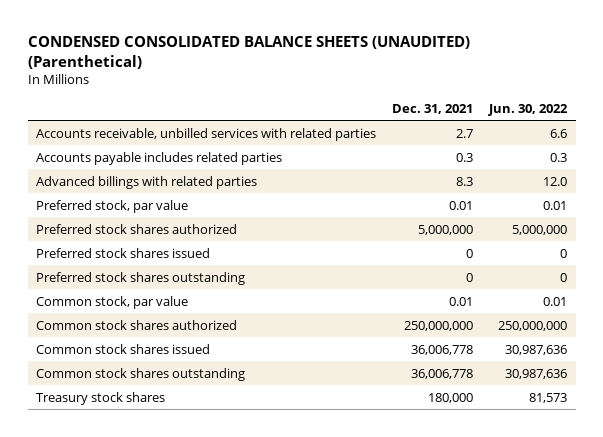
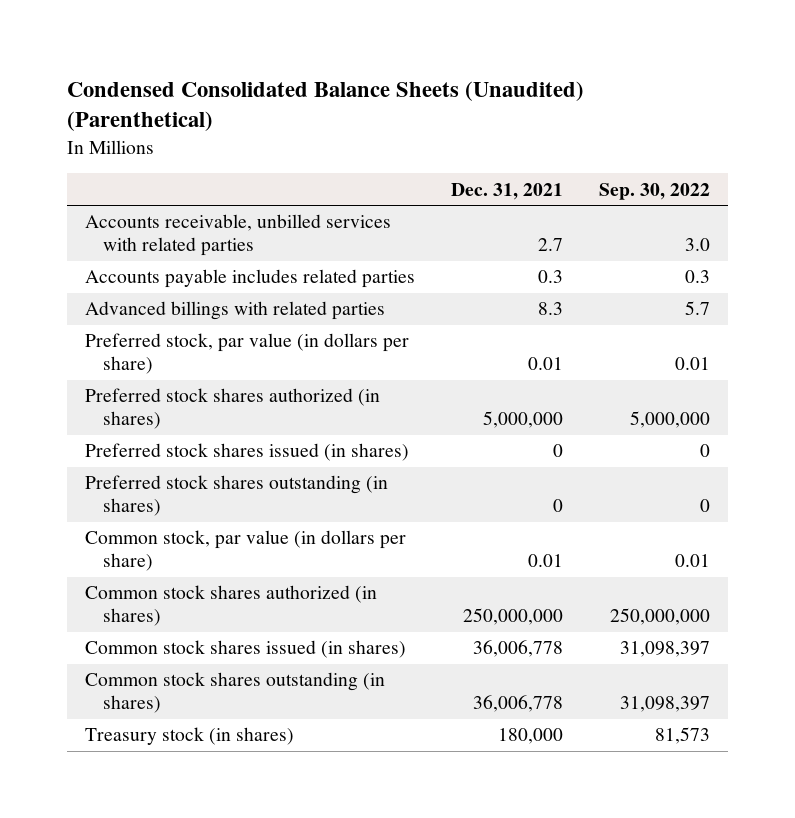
[27,36,470,69] CONDENSED CONSOLIDATED BALANCE SHEETS (UNAUDITED) (Parenthetical) -> [66,81,584,132] Condensed Consolidated Balance Sheets (Unaudited) (Parenthetical)
[488,103,569,116] Jun. 30, 2022 -> none
none -> [599,182,711,200] Sep. 30, 2022
[35,199,188,213] Preferred stock, par value -> [85,333,410,375] Preferred stock, par value (in dollars per share)
[35,223,237,234] Preferred stock shares authorized -> [85,388,381,430] Preferred stock shares authorized (in shares)
[35,247,210,258] Preferred stock shares issued -> [85,443,410,462] Preferred stock shares issued (in shares)
[35,271,245,285] Preferred stock shares outstanding -> [85,475,389,517] Preferred stock shares outstanding (in shares)
[35,295,188,309] Common stock, par value -> [85,530,407,572] Common stock, par value (in dollars per share)
[35,319,237,330] Common stock shares authorized -> [85,585,378,627] Common stock shares authorized (in shares)
[35,343,210,354] Common stock shares issued -> [85,640,407,659] Common stock shares issued (in shares)
[35,367,245,381] Common stock shares outstanding -> [85,672,386,714] Common stock shares outstanding (in shares)
[35,391,165,405] Treasury stock shares -> [85,727,295,746] Treasury stock (in shares)

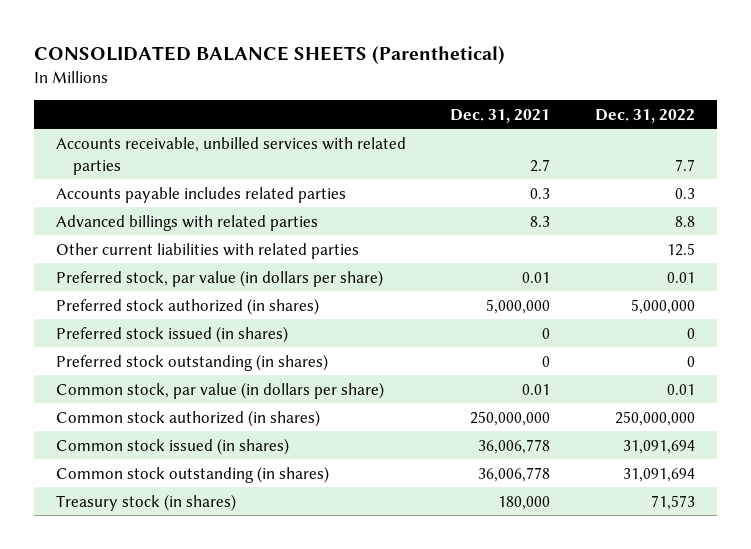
[66,81,584,132] Condensed Consolidated Balance Sheets (Unaudited) (Parenthetical) -> [33,46,505,65] CONSOLIDATED BALANCE SHEETS (Parenthetical)
[599,182,711,200] Sep. 30, 2022 -> none
none -> [594,108,695,123] Dec. 31, 2022
none -> [56,242,360,259] Other current liabilities with related parties
[85,388,381,430] Preferred stock shares authorized (in shares) -> [56,297,320,315] Preferred stock authorized (in shares)
[85,443,410,462] Preferred stock shares issued (in shares) -> [56,325,289,343] Preferred stock issued (in shares)
[85,475,389,517] Preferred stock shares outstanding (in shares) -> [56,353,329,371] Preferred stock outstanding (in shares)
[85,585,378,627] Common stock shares authorized (in shares) -> [56,409,321,427] Common stock authorized (in shares)
[85,640,407,659] Common stock shares issued (in shares) -> [56,437,290,455] Common stock issued (in shares)
[85,672,386,714] Common stock shares outstanding (in shares) -> [56,465,330,483] Common stock outstanding (in shares)

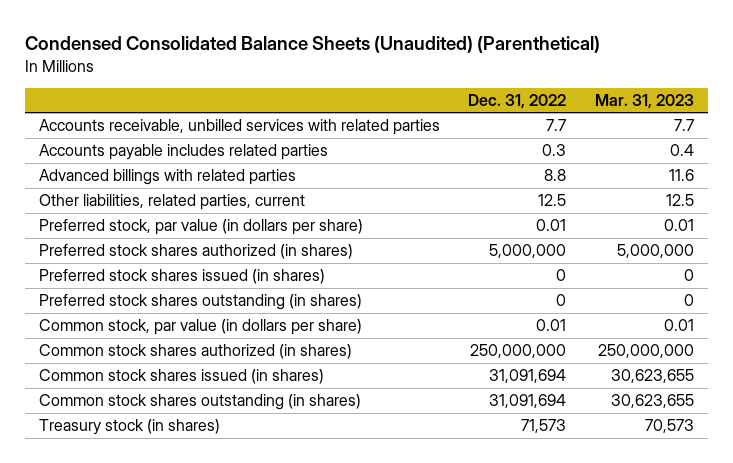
[33,46,505,65] CONSOLIDATED BALANCE SHEETS (Parenthetical) -> [25,36,601,54] Condensed Consolidated Balance Sheets (Unaudited) (Parenthetical)
[450,108,551,123] Dec. 31, 2021 -> none
none -> [594,93,694,109] Mar. 31, 2023
[56,242,360,259] Other current liabilities with related parties -> [39,194,306,211] Other liabilities, related parties, current
[56,297,320,315] Preferred stock authorized (in shares) -> [39,244,354,260] Preferred stock shares authorized (in shares)
[56,325,289,343] Preferred stock issued (in shares) -> [39,269,326,285] Preferred stock shares issued (in shares)
[56,353,329,371] Preferred stock outstanding (in shares) -> [39,294,363,311] Preferred stock shares outstanding (in shares)
[56,409,321,427] Common stock authorized (in shares) -> [39,344,353,360] Common stock shares authorized (in shares)
[56,437,290,455] Common stock issued (in shares) -> [39,369,325,385] Common stock shares issued (in shares)
[56,465,330,483] Common stock outstanding (in shares) -> [39,394,362,411] Common stock shares outstanding (in shares)

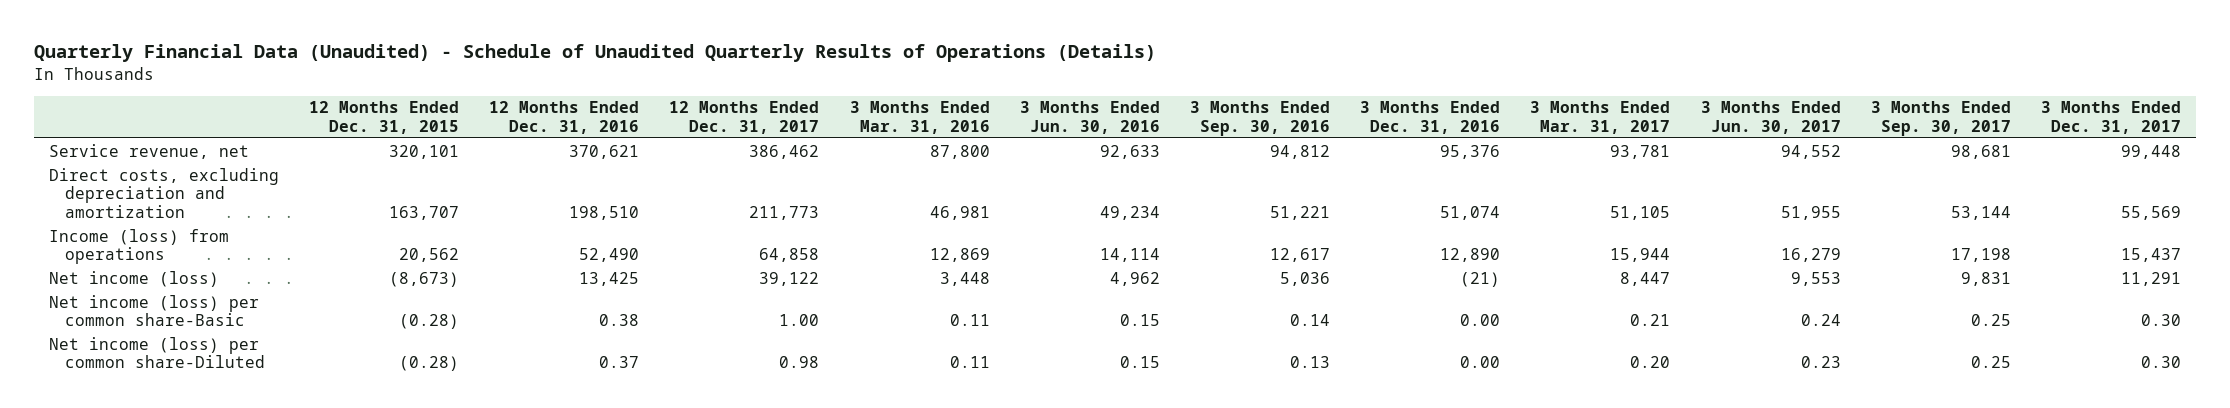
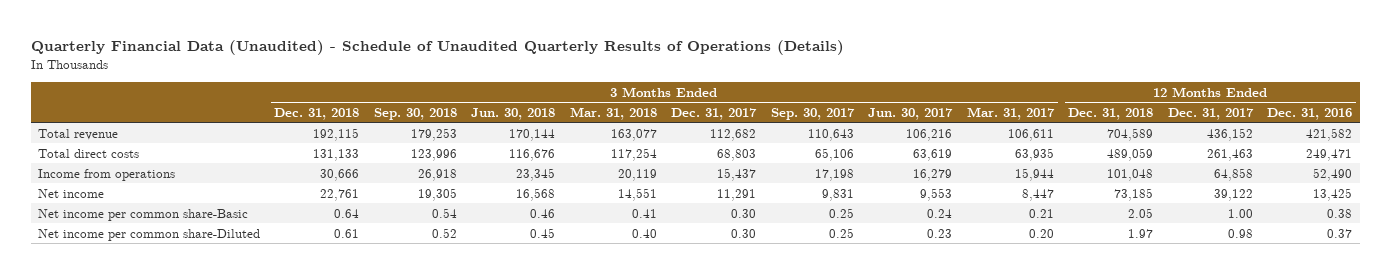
[308,101,459,134] 12 Months Ended Dec. 31, 2015 -> none
[849,101,990,134] 3 Months Ended Mar. 31, 2016 -> none
[1019,101,1160,134] 3 Months Ended Jun. 30, 2016 -> none
[1189,101,1330,136] 3 Months Ended Sep. 30, 2016 -> none
[1360,101,1501,134] 3 Months Ended Dec. 31, 2016 -> none
none -> [274,107,360,120] Dec. 31, 2018
none -> [373,107,457,120] Sep. 30, 2018
none -> [471,107,556,120] Jun. 30, 2018
none -> [569,106,657,120] Mar. 31, 2018
none -> [1068,107,1154,120] Dec. 31, 2018
[48,143,249,159] Service revenue, net -> none
[48,167,279,218] Direct costs, excluding depreciation and amortization -> none
none -> [37,128,118,140] Total revenue
none -> [37,148,139,158] Total direct costs
[48,228,229,265] Income (loss) from operations -> [37,168,175,181] Income from operations
[48,270,219,287] Net income (loss) -> [37,188,104,198] Net income
[48,294,259,327] Net income (loss) per common share-Basic -> [37,208,248,221] Net income per common share-Basic
[48,336,265,369] Net income (loss) per common share-Diluted -> [37,228,260,241] Net income per common share-Diluted

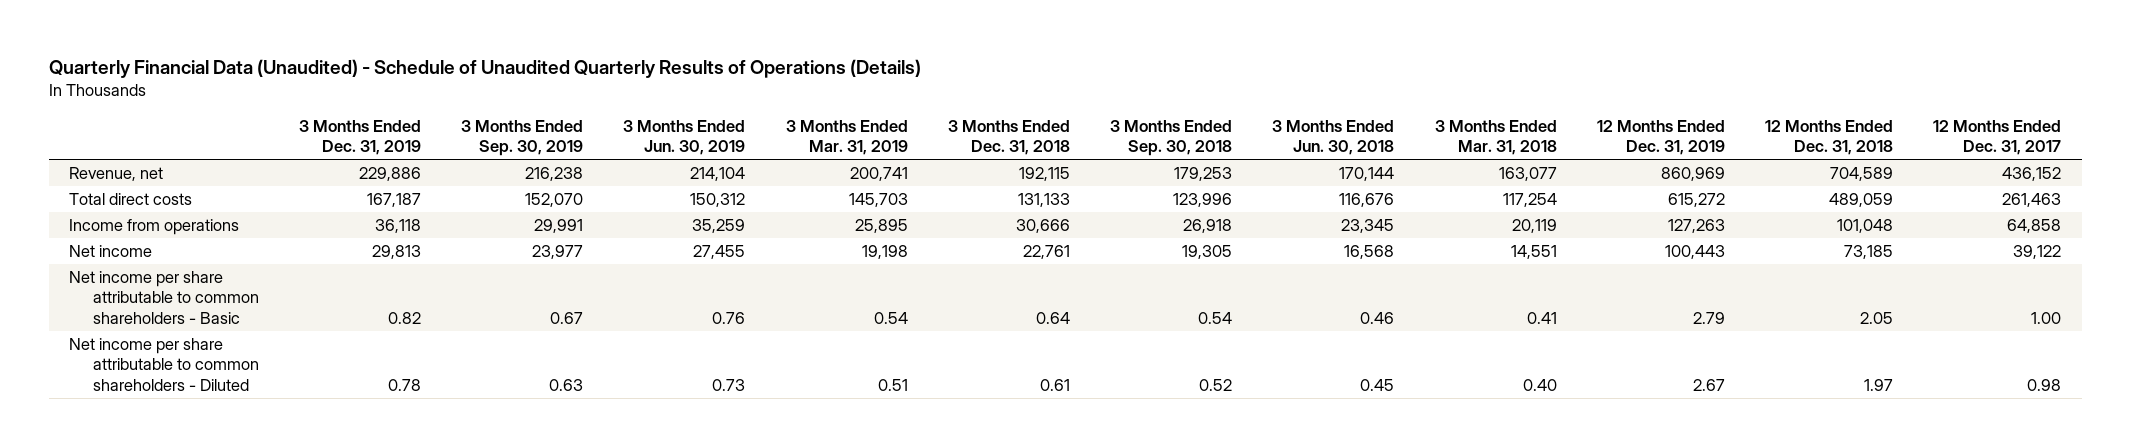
[671,107,758,120] Dec. 31, 2017 -> none
[770,107,855,120] Sep. 30, 2017 -> none
[868,107,954,120] Jun. 30, 2017 -> none
[966,106,1055,120] Mar. 31, 2017 -> none
[1267,107,1353,120] Dec. 31, 2016 -> none
none -> [298,119,421,156] 3 Months Ended Dec. 31, 2019
none -> [461,119,584,157] 3 Months Ended Sep. 30, 2019
none -> [623,119,746,156] 3 Months Ended Jun. 30, 2019
none -> [785,119,908,156] 3 Months Ended Mar. 31, 2019
none -> [1596,119,1725,156] 12 Months Ended Dec. 31, 2019
[37,128,118,140] Total revenue -> [68,166,163,181] Revenue, net
[37,208,248,221] Net income per common share-Basic -> [68,270,259,324] Net income per share attributable to common shareholders - Basic
[37,228,260,241] Net income per common share-Diluted -> [68,337,259,391] Net income per share attributable to common shareholders - Diluted

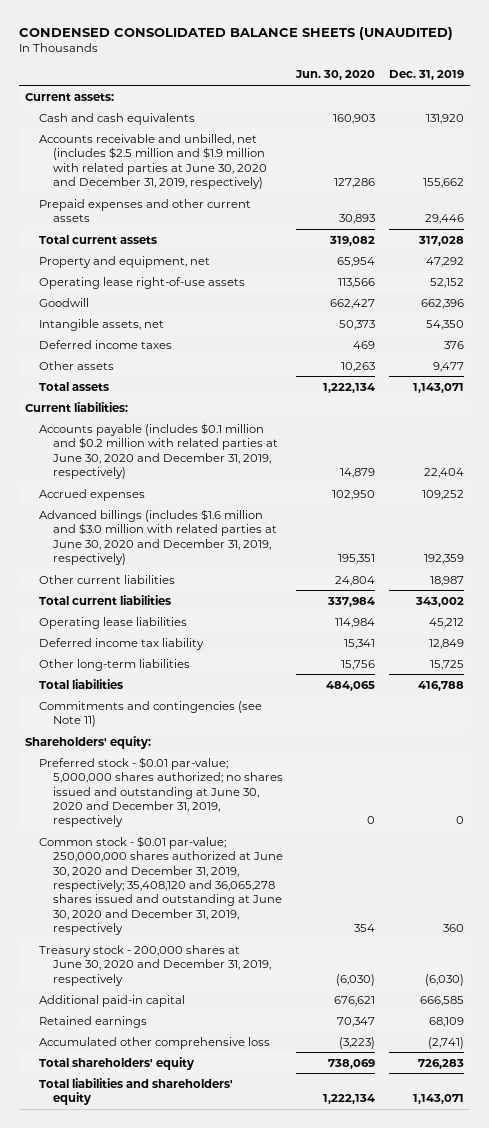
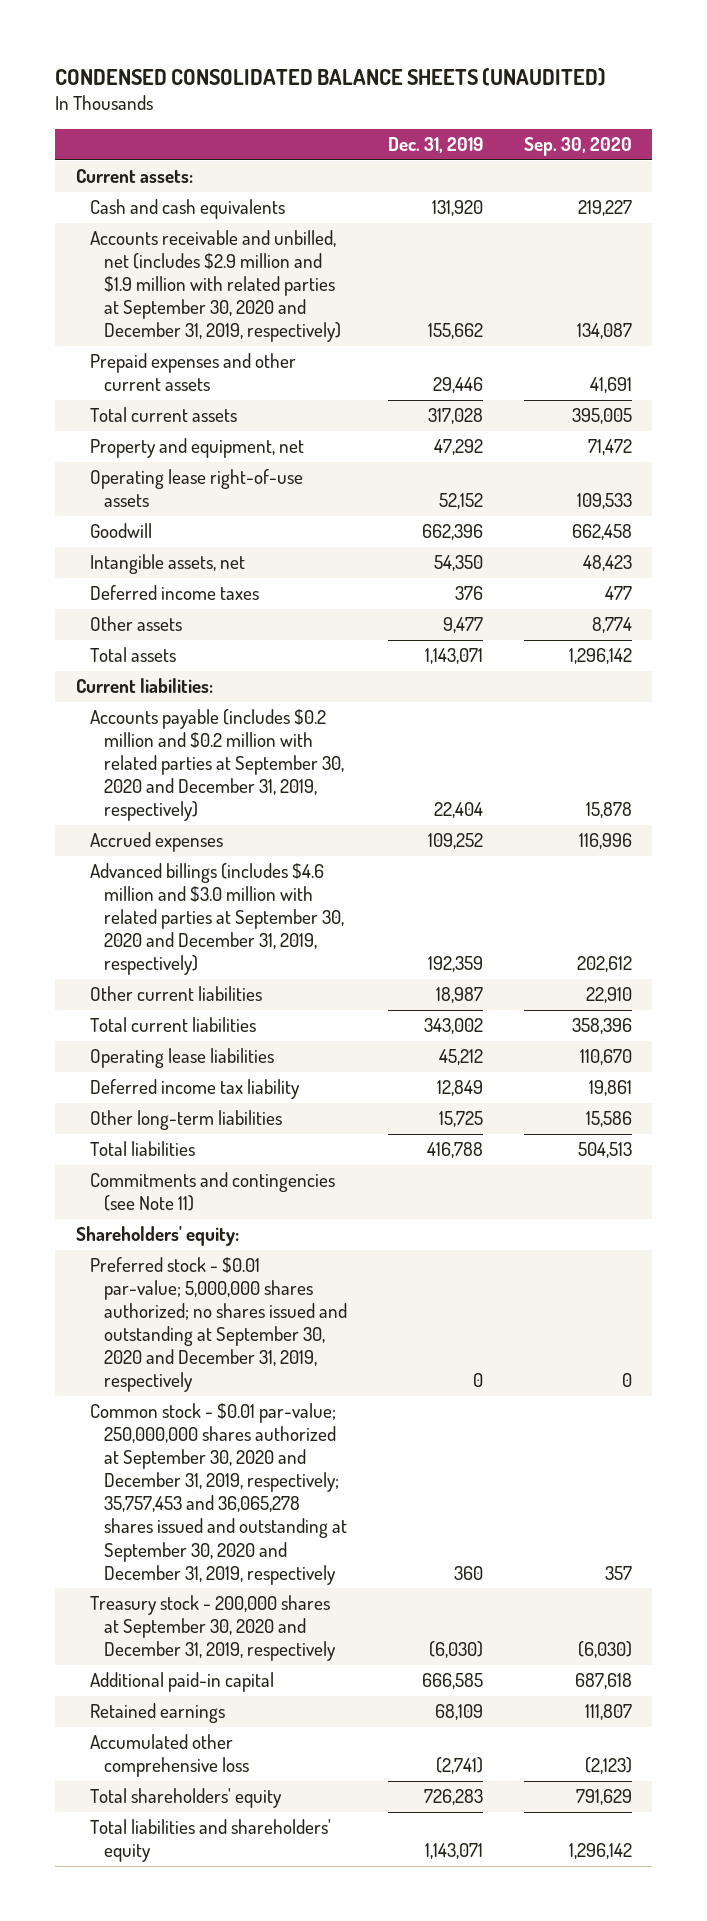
[295,70,376,81] Jun. 30, 2020 -> none
none -> [523,137,632,157] Sep. 30, 2020
[39,133,267,190] Accounts receivable and unbilled, net (includes $2.5 million and $1.9 million with related parties at June 30, 2020 and December 31, 2019, respectively) -> [89,230,341,343] Accounts receivable and unbilled, net (includes $2.9 million and $1.9 million with related parties at September 30, 2020 and December 31, 2019, respectively)
[39,422,278,480] Accounts payable (includes $0.1 million and $0.2 million with related parties at June 30, 2020 and December 31, 2019, respectively) -> [89,709,344,822] Accounts payable (includes $0.2 million and $0.2 million with related parties at September 30, 2020 and December 31, 2019, respectively)
[39,508,277,566] Advanced billings (includes $1.6 million and $3.0 million with related parties at June 30, 2020 and December 31, 2019, respectively) -> [89,863,344,976] Advanced billings (includes $4.6 million and $3.0 million with related parties at September 30, 2020 and December 31, 2019, respectively)
[39,756,283,828] Preferred stock - $0.01 par-value; 5,000,000 shares authorized; no shares issued and outstanding at June 30, 2020 and December 31, 2019, respectively -> [89,1257,347,1393] Preferred stock - $0.01 par-value; 5,000,000 shares authorized; no shares issued and outstanding at September 30, 2020 and December 31, 2019, respectively
[39,835,283,936] Common stock - $0.01 par-value; 250,000,000 shares authorized at June 30, 2020 and December 31, 2019, respectively; 35,408,120 and 36,065,278 shares issued and outstanding at June 30, 2020 and December 31, 2019, respectively -> [89,1403,347,1585] Common stock - $0.01 par-value; 250,000,000 shares authorized at September 30, 2020 and December 31, 2019, respectively; 35,757,453 and 36,065,278 shares issued and outstanding at September 30, 2020 and December 31, 2019, respectively
[39,944,271,986] Treasury stock - 200,000 shares at June 30, 2020 and December 31, 2019, respectively -> [89,1595,336,1662] Treasury stock - 200,000 shares at September 30, 2020 and December 31, 2019, respectively

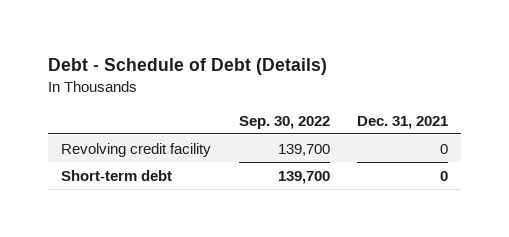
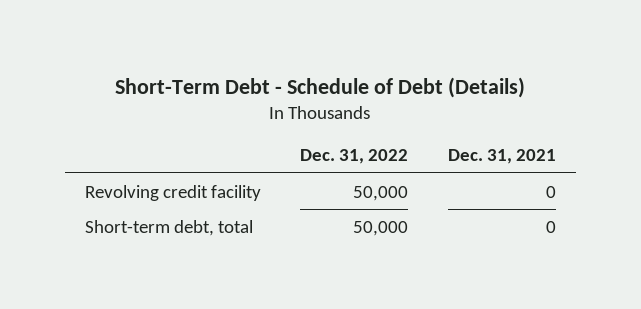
[47,58,327,76] Debt - Schedule of Debt (Details) -> [115,76,526,98] Short-Term Debt - Schedule of Debt (Details)
[238,115,330,129] Sep. 30, 2022 -> none
none -> [300,149,409,165] Dec. 31, 2022
[61,169,173,181] Short-term debt -> [84,219,253,236] Short-term debt, total

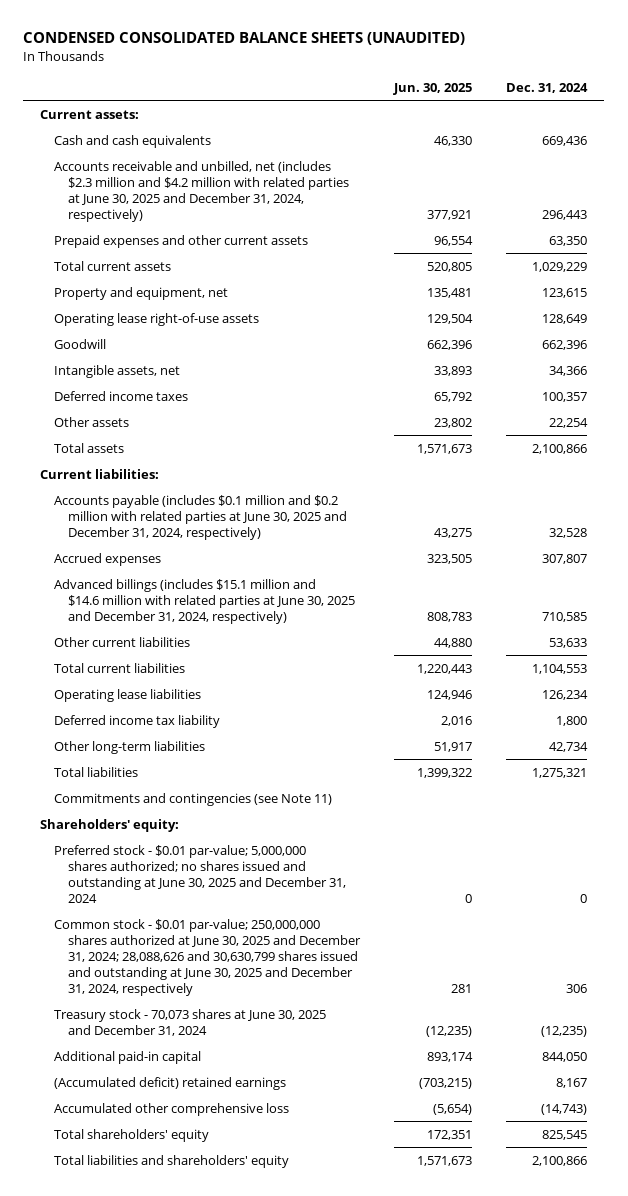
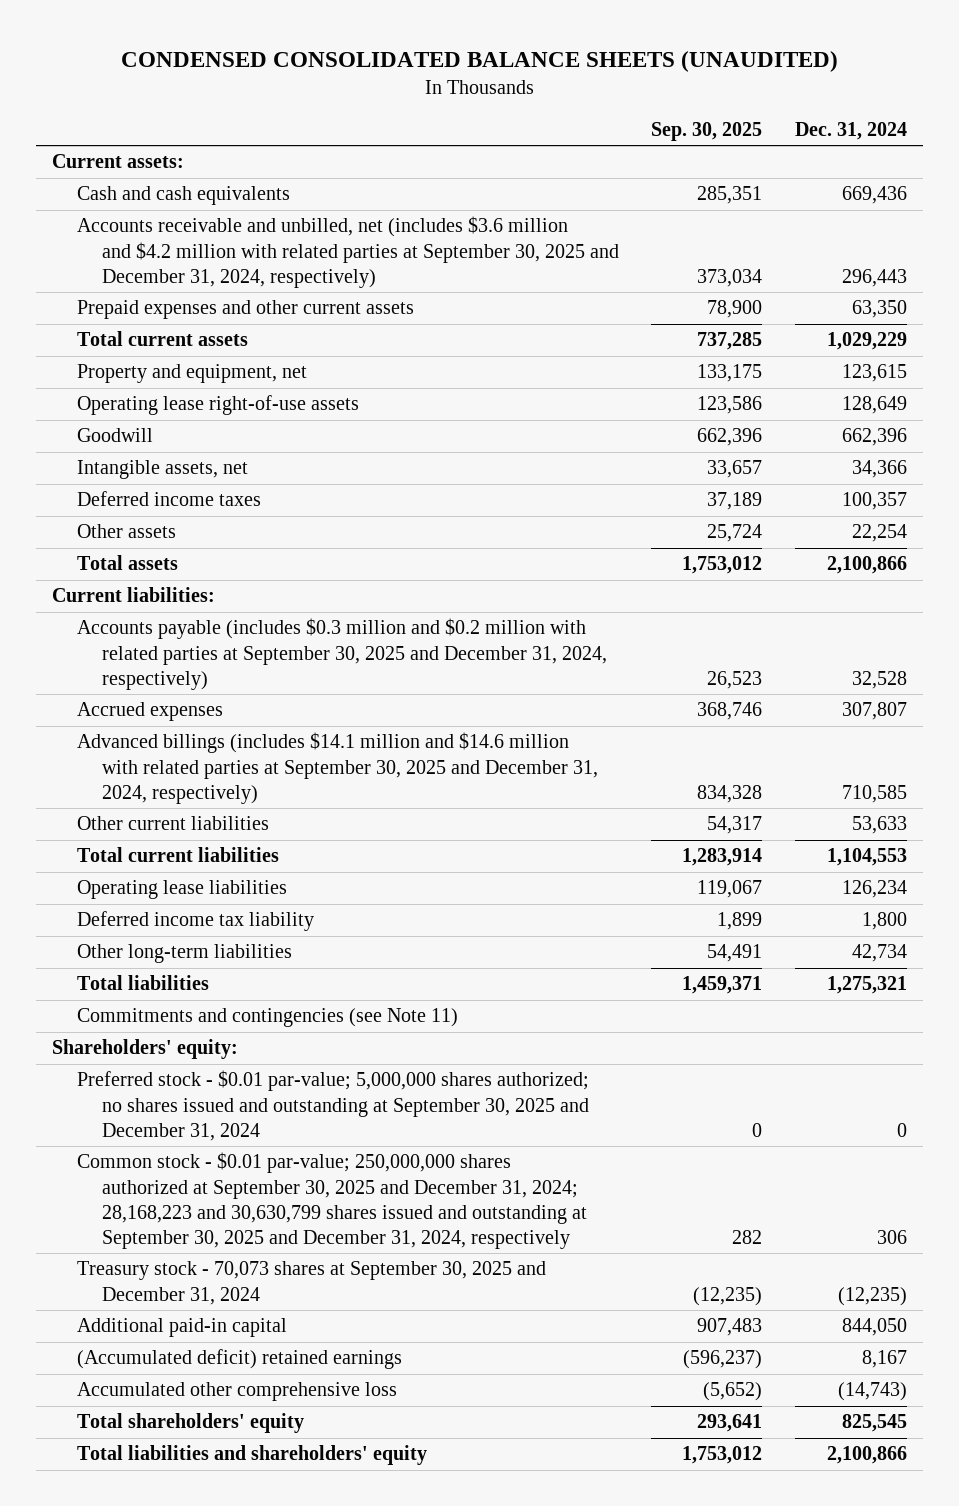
[392,82,472,95] Jun. 30, 2025 -> none
none -> [651,122,763,142] Sep. 30, 2025
[54,160,349,222] Accounts receivable and unbilled, net (includes $2.3 million and $4.2 million with related parties at June 30, 2025 and December 31, 2024, respectively) -> [76,216,619,288] Accounts receivable and unbilled, net (includes $3.6 million and $4.2 million with related parties at September 30, 2025 and December 31, 2024, respectively)
[54,494,347,540] Accounts payable (includes $0.1 million and $0.2 million with related parties at June 30, 2025 and December 31, 2024, respectively) -> [76,618,607,690] Accounts payable (includes $0.3 million and $0.2 million with related parties at September 30, 2025 and December 31, 2024, respectively)
[54,578,355,624] Advanced billings (includes $15.1 million and $14.6 million with related parties at June 30, 2025 and December 31, 2024, respectively) -> [76,732,598,804] Advanced billings (includes $14.1 million and $14.6 million with related parties at September 30, 2025 and December 31, 2024, respectively)
[54,844,346,903] Preferred stock - $0.01 par-value; 5,000,000 shares authorized; no shares issued and outstanding at June 30, 2025 and December 31, 2024 -> [76,1070,589,1141] Preferred stock - $0.01 par-value; 5,000,000 shares authorized; no shares issued and outstanding at September 30, 2025 and December 31, 2024
[54,918,361,996] Common stock - $0.01 par-value; 250,000,000 shares authorized at June 30, 2025 and December 31, 2024; 28,088,626 and 30,630,799 shares issued and outstanding at June 30, 2025 and December 31, 2024, respectively -> [76,1152,587,1249] Common stock - $0.01 par-value; 250,000,000 shares authorized at September 30, 2025 and December 31, 2024; 28,168,223 and 30,630,799 shares issued and outstanding at September 30, 2025 and December 31, 2024, respectively
[54,1008,327,1036] Treasury stock - 70,073 shares at June 30, 2025 and December 31, 2024 -> [76,1261,546,1305] Treasury stock - 70,073 shares at September 30, 2025 and December 31, 2024

